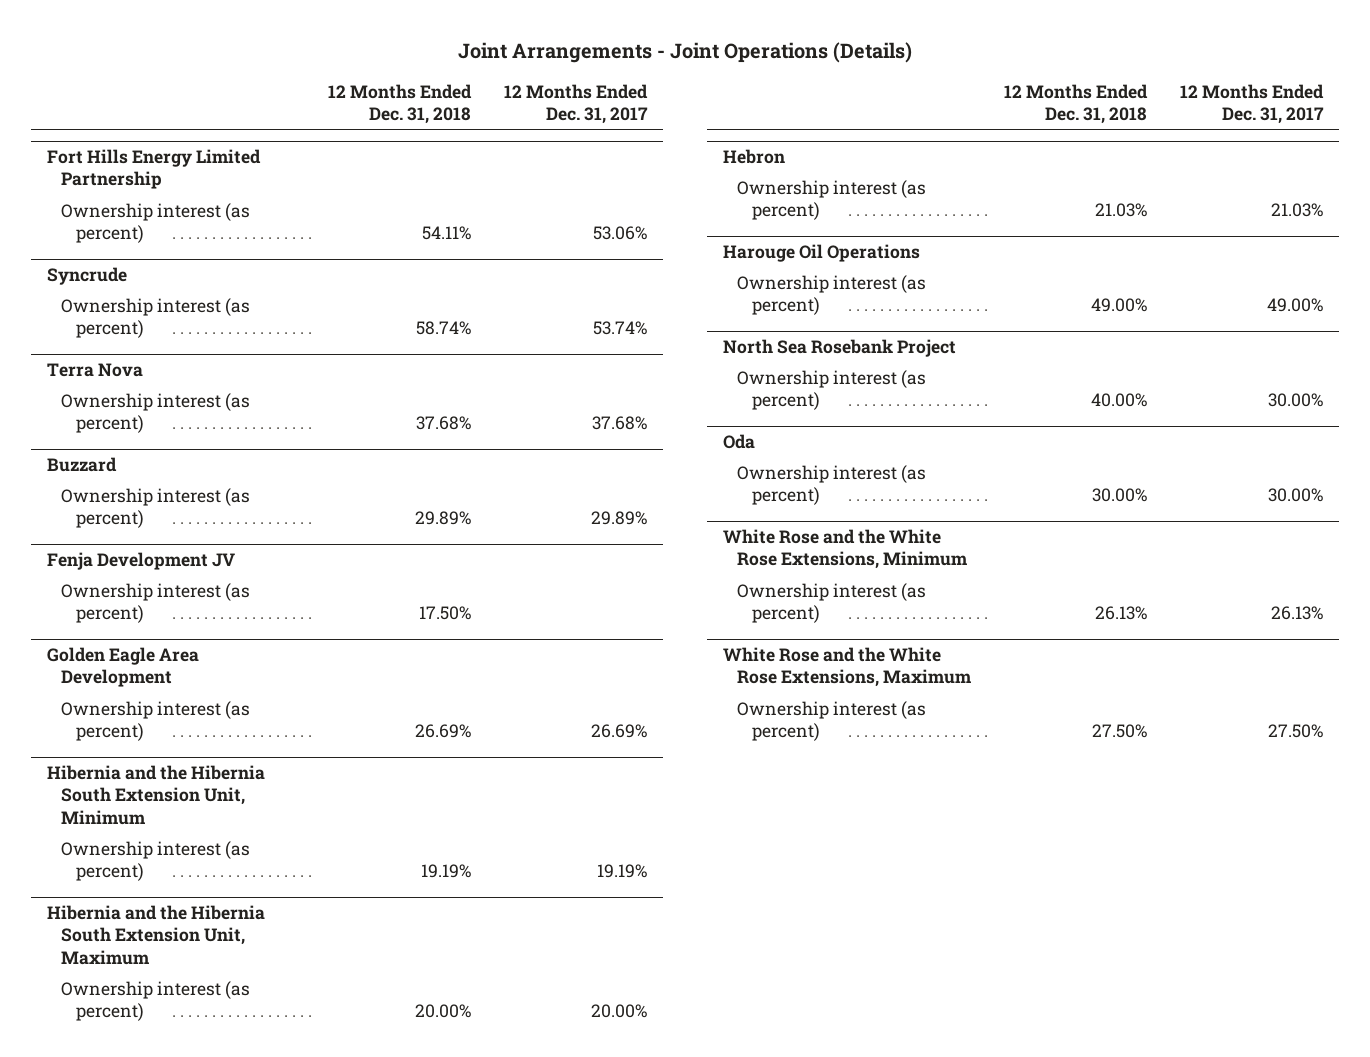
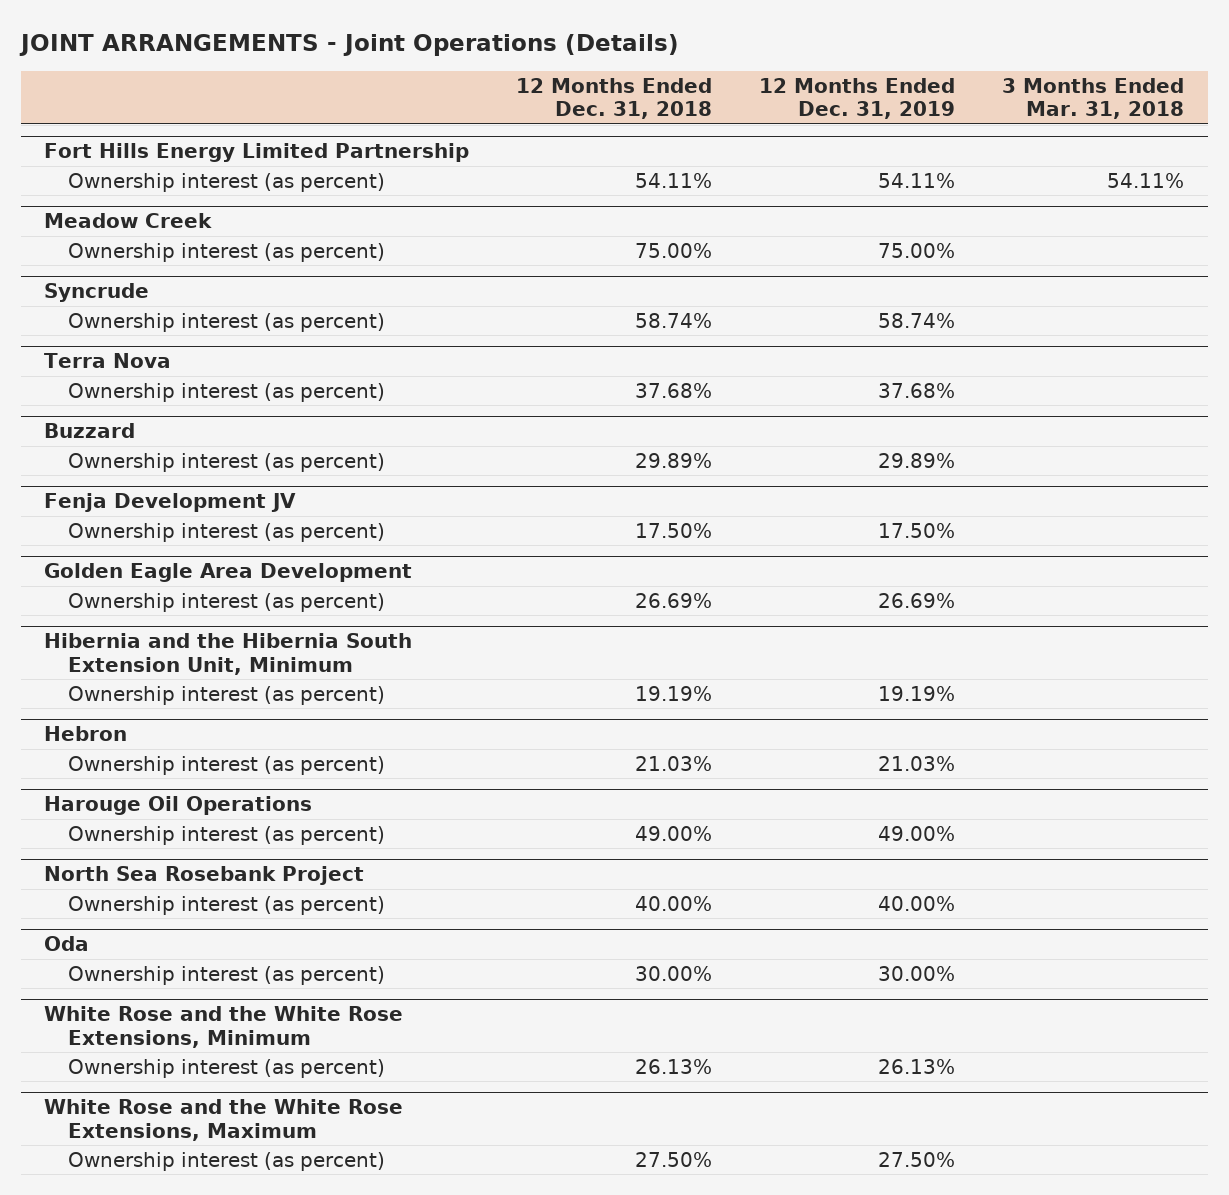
[457,42,912,64] Joint Arrangements - Joint Operations (Details) -> [18,34,679,57] JOINT ARRANGEMENTS - Joint Operations (Details)
[503,83,648,125] 12 Months Ended Dec. 31, 2017 -> none
none -> [759,77,956,120] 12 Months Ended Dec. 31, 2019
none -> [1002,77,1185,120] 3 Months Ended Mar. 31, 2018
none -> [44,213,213,229] Meadow Creek
none -> [68,242,386,262] Ownership interest (as percent)
[47,904,266,965] Hibernia and the Hibernia South Extension Unit, Maximum -> none
[61,980,251,1022] Ownership interest (as percent) -> none

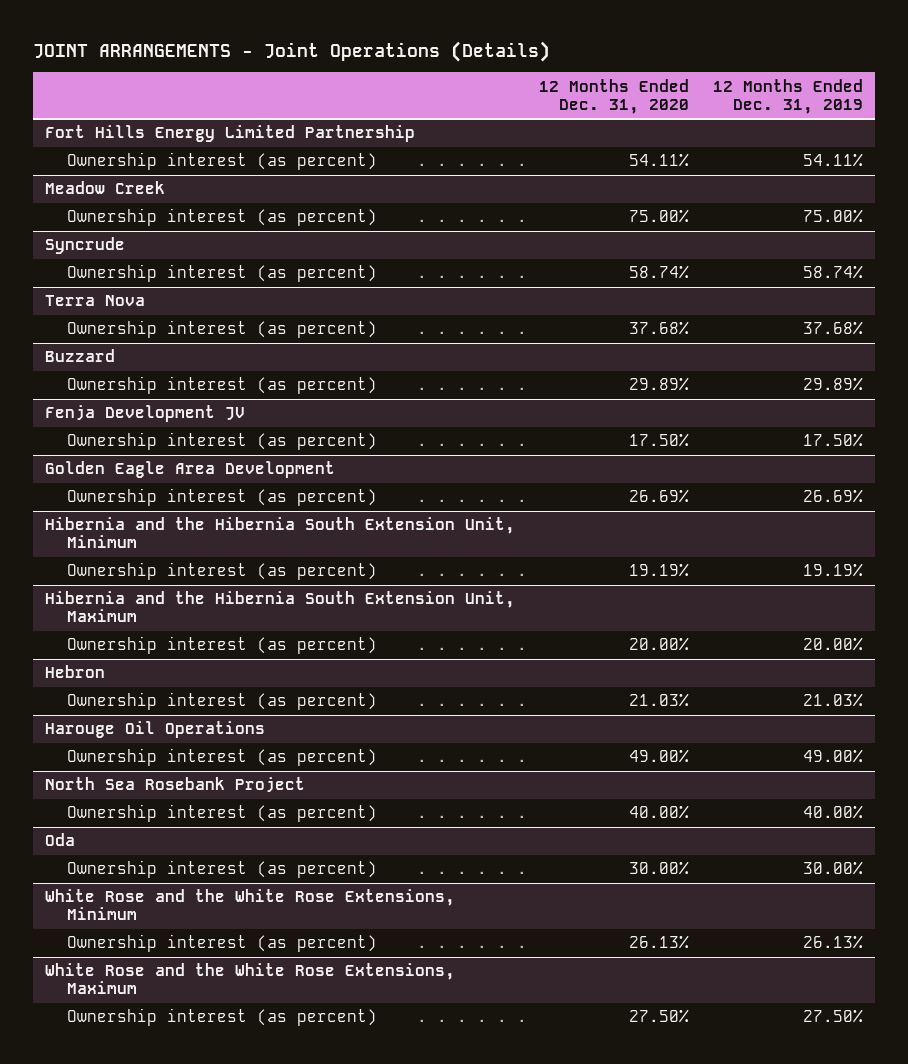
[516,77,713,120] 12 Months Ended Dec. 31, 2018 -> none
[1002,77,1185,120] 3 Months Ended Mar. 31, 2018 -> none
none -> [539,78,690,114] 12 Months Ended Dec. 31, 2020
none -> [45,591,516,623] Hibernia and the Hibernia South Extension Unit, Maximum
none -> [66,636,377,655] Ownership interest (as percent)

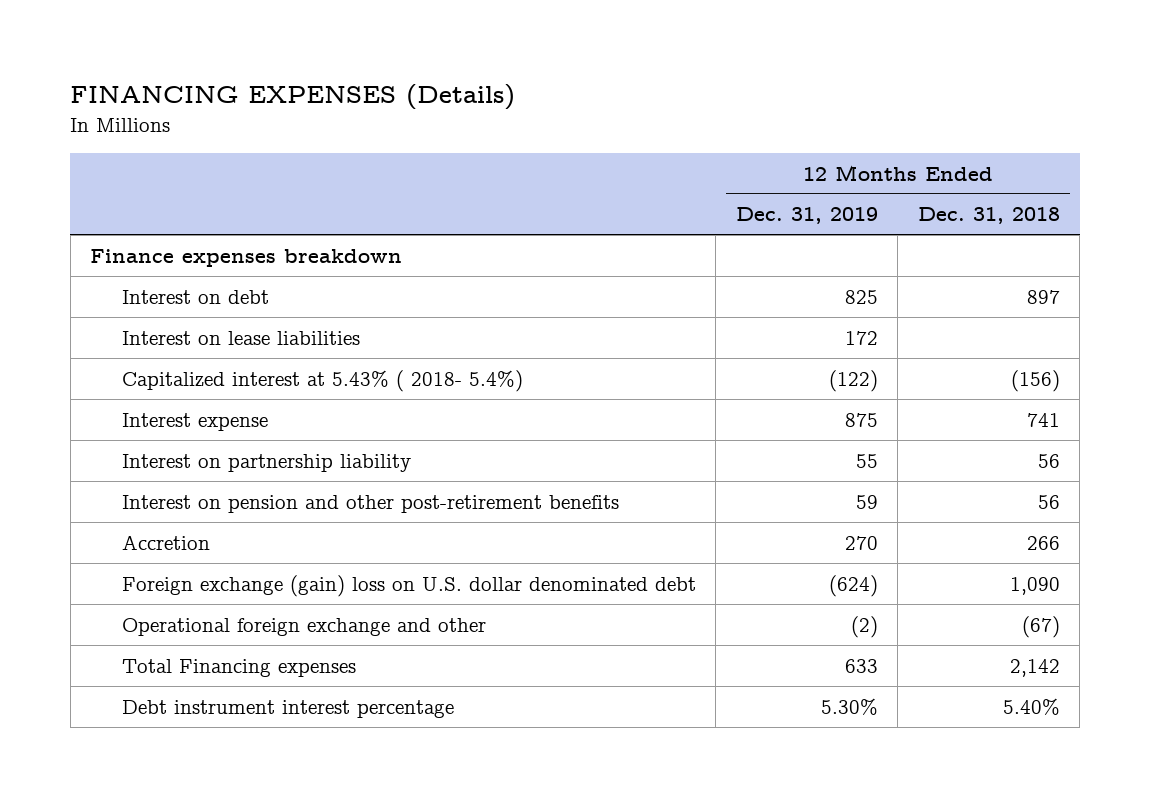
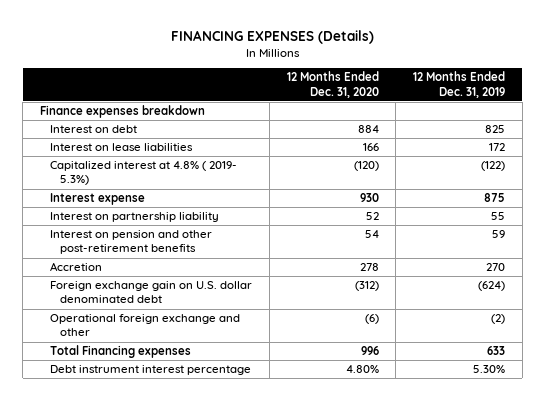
[917,207,1060,225] Dec. 31, 2018 -> none
none -> [286,71,379,98] 12 Months Ended Dec. 31, 2020
[121,369,523,392] Capitalized interest at 5.43% ( 2018- 5.4%) -> [50,161,238,186] Capitalized interest at 4.8% ( 2019- 5.3%)
[121,574,696,597] Foreign exchange (gain) loss on U.S. dollar denominated debt -> [50,281,253,304] Foreign exchange gain on U.S. dollar denominated debt

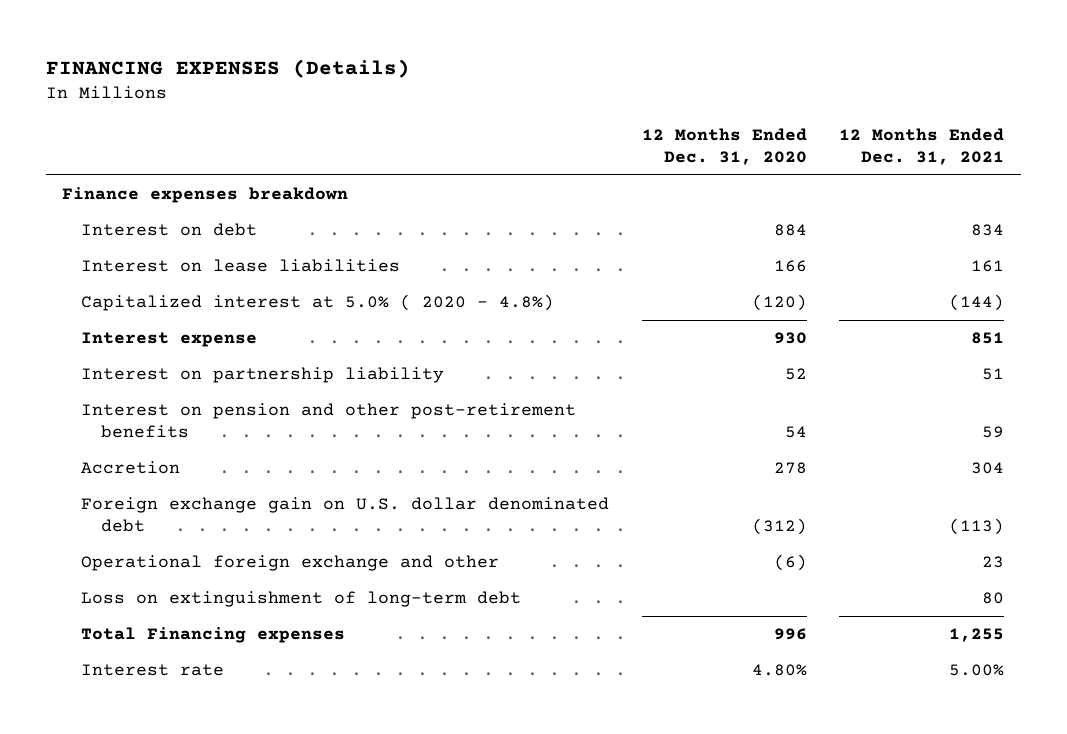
[413,71,506,98] 12 Months Ended Dec. 31, 2019 -> none
none -> [839,128,1005,166] 12 Months Ended Dec. 31, 2021
[50,161,238,186] Capitalized interest at 4.8% ( 2019- 5.3%) -> [81,294,555,312] Capitalized interest at 5.0% ( 2020 - 4.8%)
none -> [81,591,522,608] Loss on extinguishment of long-term debt
[50,365,252,376] Debt instrument interest percentage -> [81,664,225,677] Interest rate

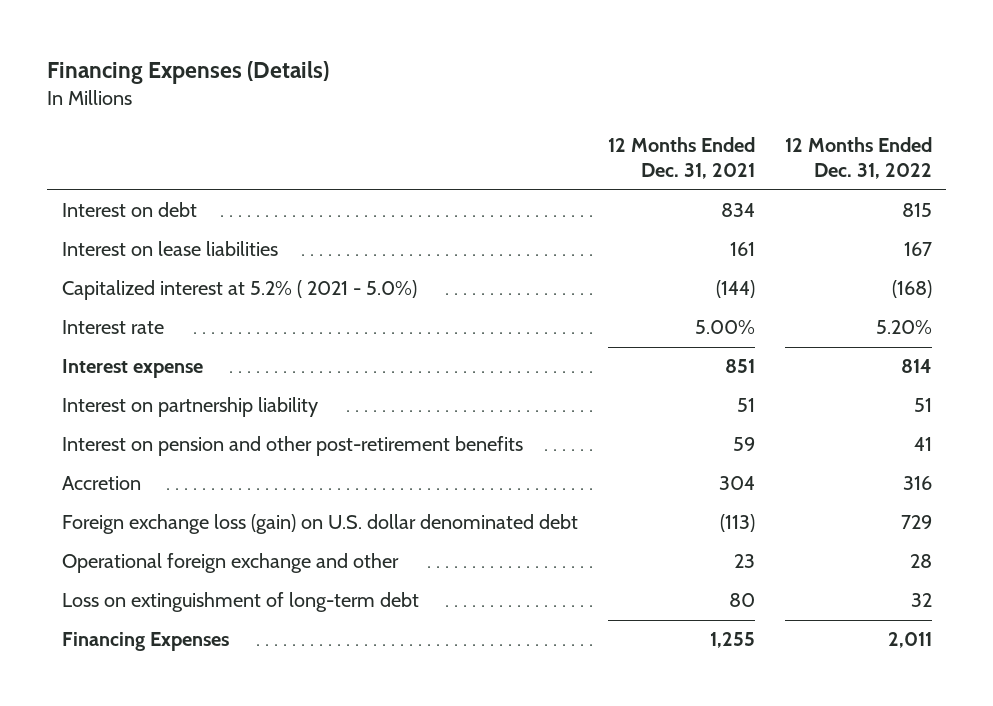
[45,58,410,78] FINANCING EXPENSES (Details) -> [47,61,330,85] Financing Expenses (Details)
[641,128,807,166] 12 Months Ended Dec. 31, 2020 -> none
none -> [784,136,932,180] 12 Months Ended Dec. 31, 2022
[62,187,349,204] Finance expenses breakdown -> none
[81,294,555,312] Capitalized interest at 5.0% ( 2020 - 4.8%) -> [61,280,417,301] Capitalized interest at 5.2% ( 2021 - 5.0%)
[81,664,225,677] Interest rate -> [61,320,164,335] Interest rate
[81,497,610,533] Foreign exchange gain on U.S. dollar denominated debt -> [61,514,578,535] Foreign exchange loss (gain) on U.S. dollar denominated debt
[81,627,346,644] Total Financing expenses -> [61,632,229,652] Financing Expenses

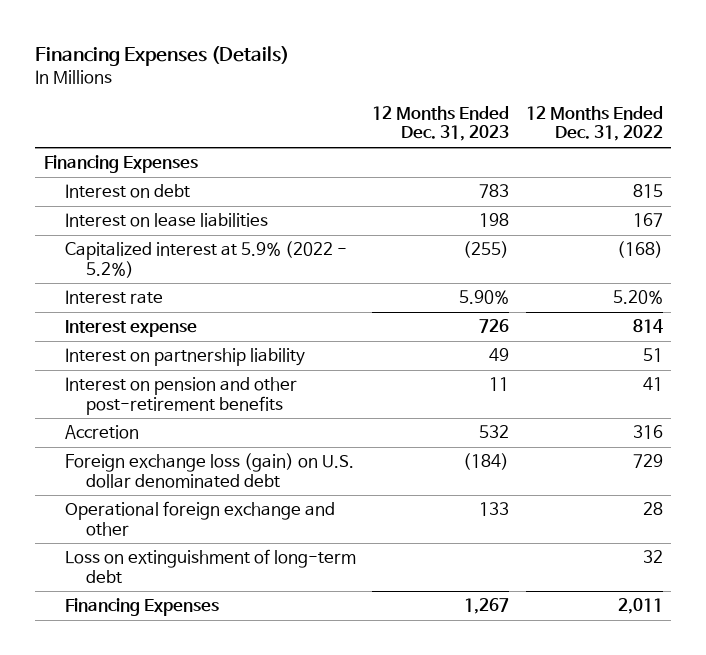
[607,136,755,180] 12 Months Ended Dec. 31, 2021 -> none
none -> [372,106,510,142] 12 Months Ended Dec. 31, 2023
none -> [43,155,198,174] Financing Expenses
[61,280,417,301] Capitalized interest at 5.2% ( 2021 - 5.0%) -> [64,241,347,278] Capitalized interest at 5.9% (2022 - 5.2%)

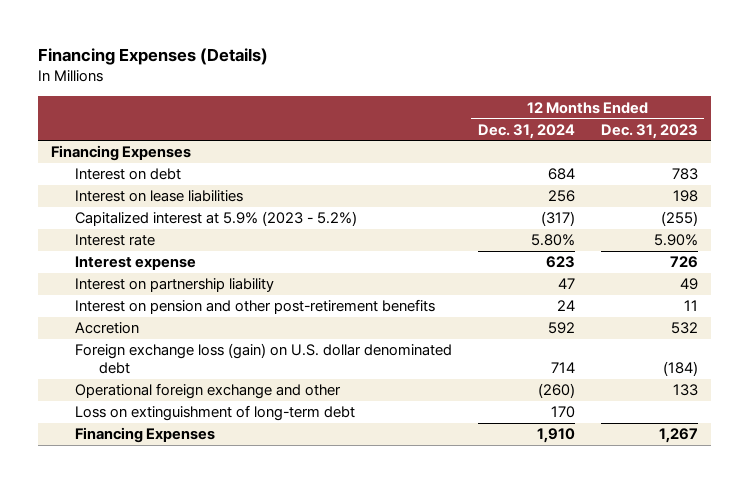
[525,106,663,142] 12 Months Ended Dec. 31, 2022 -> none
none -> [477,123,575,139] Dec. 31, 2024
[64,241,347,278] Capitalized interest at 5.9% (2022 - 5.2%) -> [74,211,357,227] Capitalized interest at 5.9% (2023 - 5.2%)

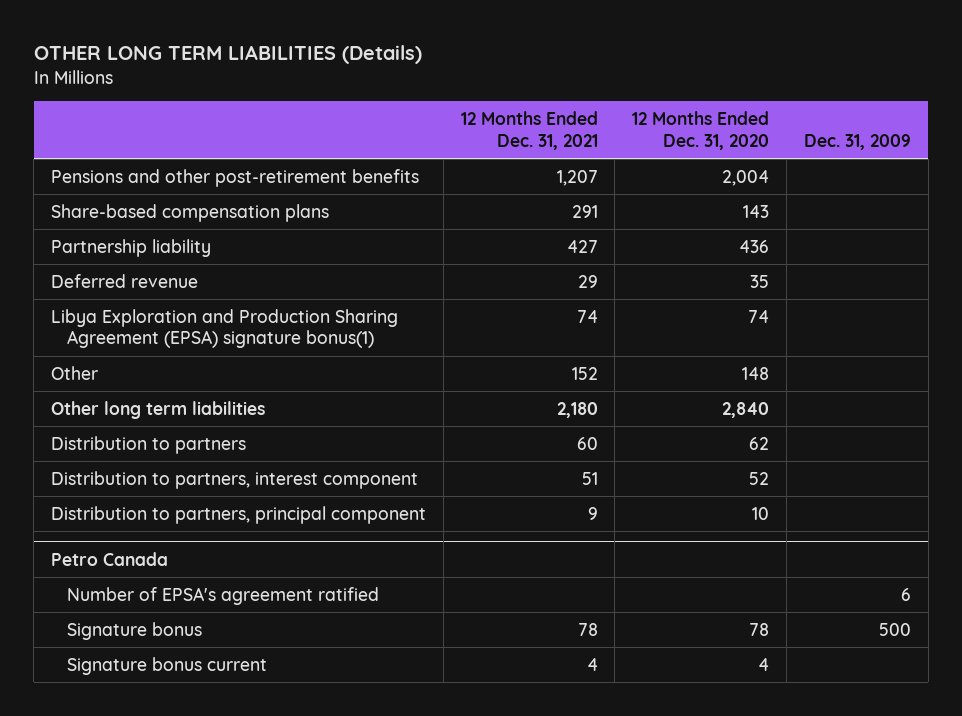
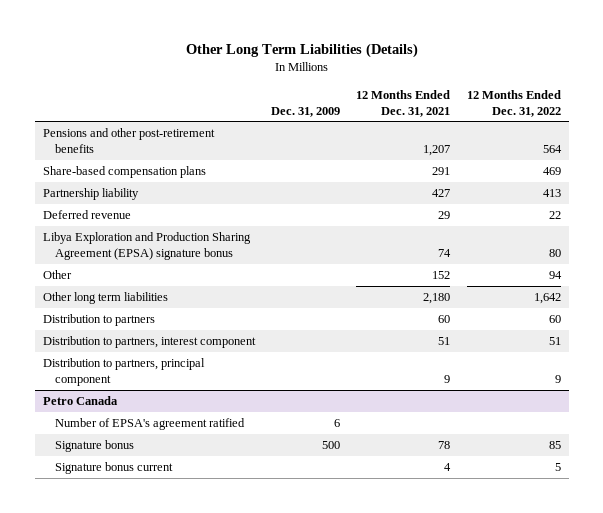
[33,45,422,65] OTHER LONG TERM LIABILITIES (Details) -> [185,43,418,59] Other Long Term Liabilities (Details)
[632,110,770,150] 12 Months Ended Dec. 31, 2020 -> none
none -> [466,89,561,117] 12 Months Ended Dec. 31, 2022
[50,308,398,349] Libya Exploration and Production Sharing Agreement (EPSA) signature bonus(1) -> [42,232,251,260] Libya Exploration and Production Sharing Agreement (EPSA) signature bonus

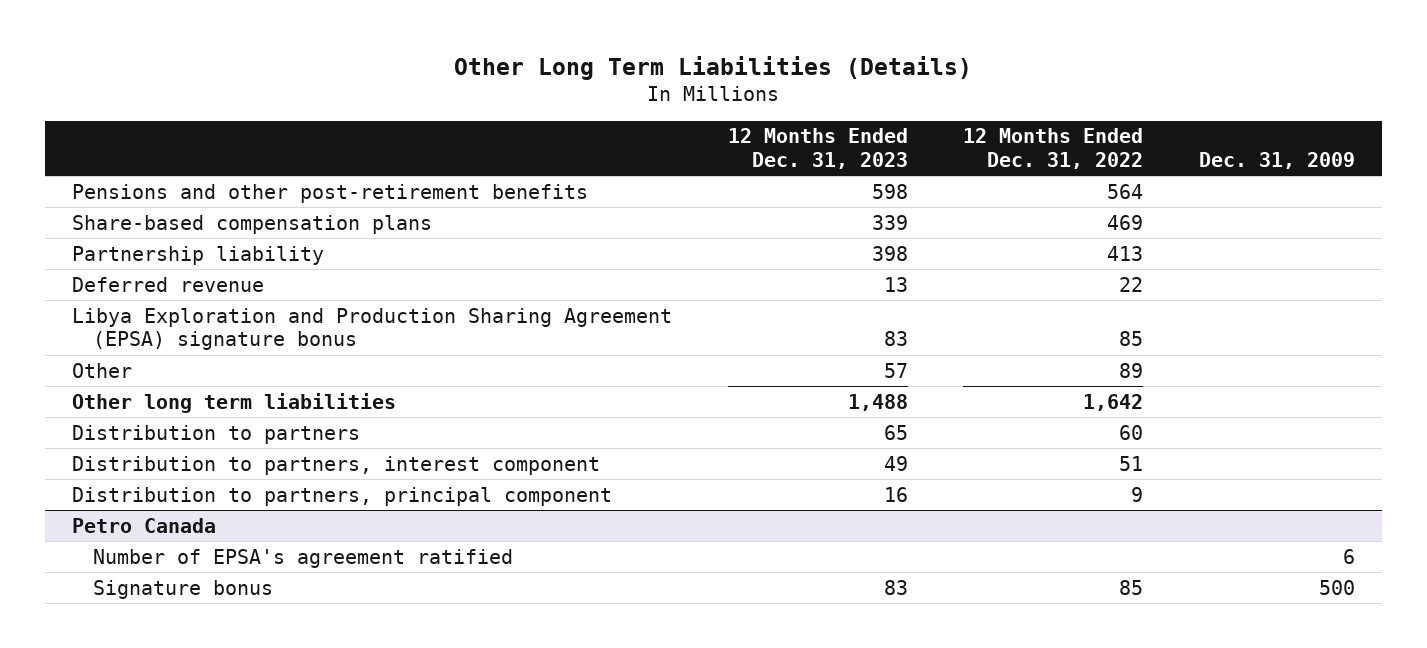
[356,89,451,117] 12 Months Ended Dec. 31, 2021 -> none
none -> [727,128,908,169] 12 Months Ended Dec. 31, 2023
[548,248,561,257] 80 -> [1119,331,1144,347] 85
[548,271,562,280] 94 -> [1119,362,1144,378] 89
[55,462,174,475] Signature bonus current -> none

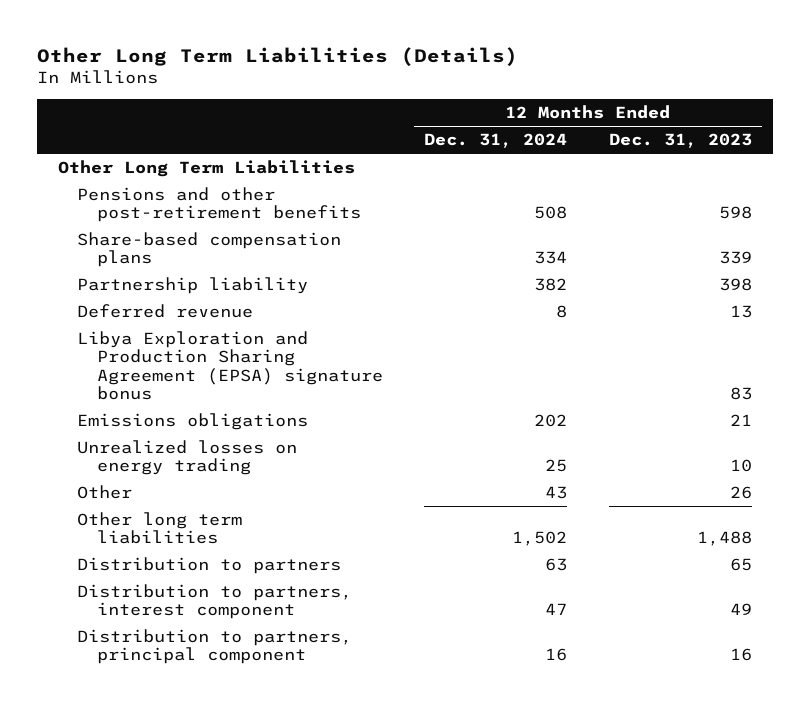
[963,128,1144,169] 12 Months Ended Dec. 31, 2022 -> none
[1198,151,1355,169] Dec. 31, 2009 -> none
none -> [424,133,568,149] Dec. 31, 2024
none -> [58,160,356,178] Other Long Term Liabilities
none -> [77,413,309,431] Emissions obligations
none -> [77,440,298,476] Unrealized losses on energy trading
[883,362,908,378] 57 -> [729,486,752,500] 26
[72,517,217,533] Petro Canada -> none
[92,548,513,568] Number of EPSA's agreement ratified -> none
[92,579,273,599] Signature bonus -> none

